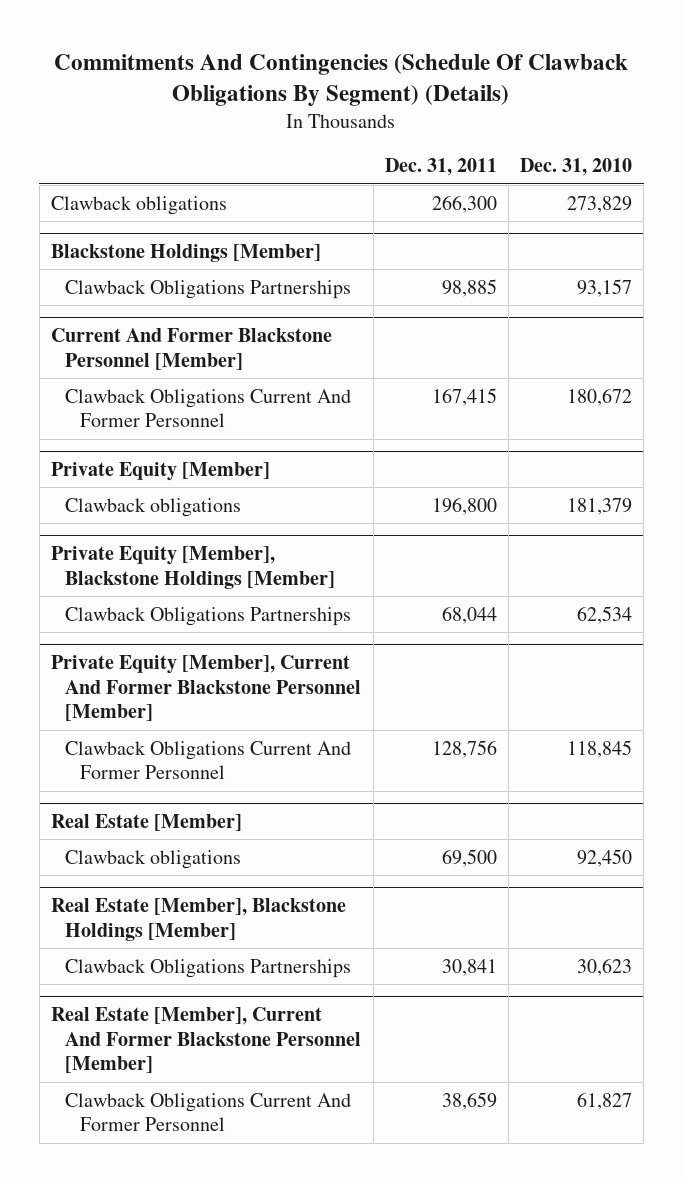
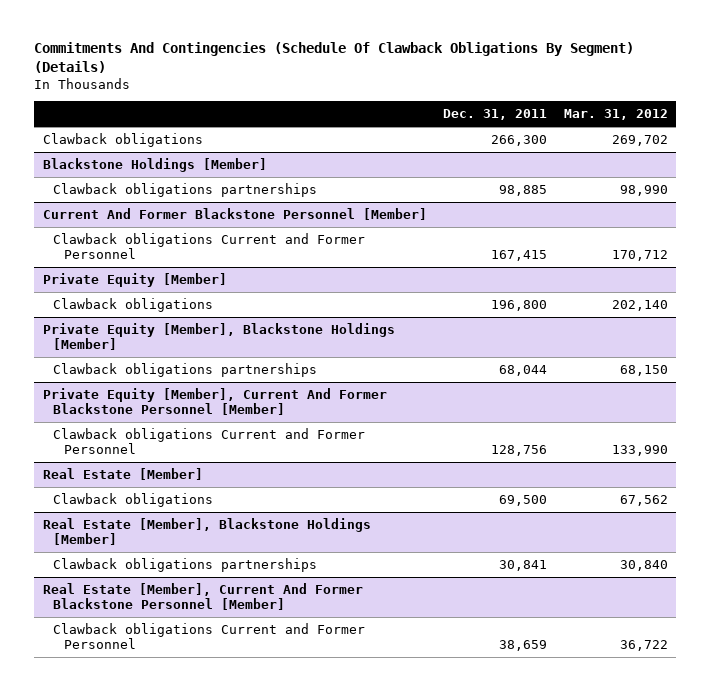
[520,158,633,177] Dec. 31, 2010 -> none
none -> [563,109,668,121] Mar. 31, 2012
[65,279,352,299] Clawback Obligations Partnerships -> [53,182,318,197] Clawback obligations partnerships
[65,388,352,428] Clawback Obligations Current And Former Personnel -> [53,232,366,260] Clawback obligations Current and Former Personnel
[65,606,352,626] Clawback Obligations Partnerships -> [53,362,318,377] Clawback obligations partnerships
[65,740,352,780] Clawback Obligations Current And Former Personnel -> [53,427,366,455] Clawback obligations Current and Former Personnel
[65,958,352,978] Clawback Obligations Partnerships -> [53,557,318,572] Clawback obligations partnerships
[65,1092,352,1132] Clawback Obligations Current And Former Personnel -> [53,622,366,650] Clawback obligations Current and Former Personnel

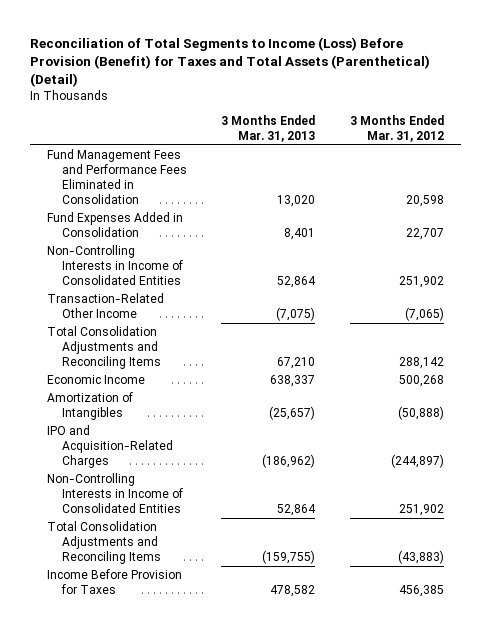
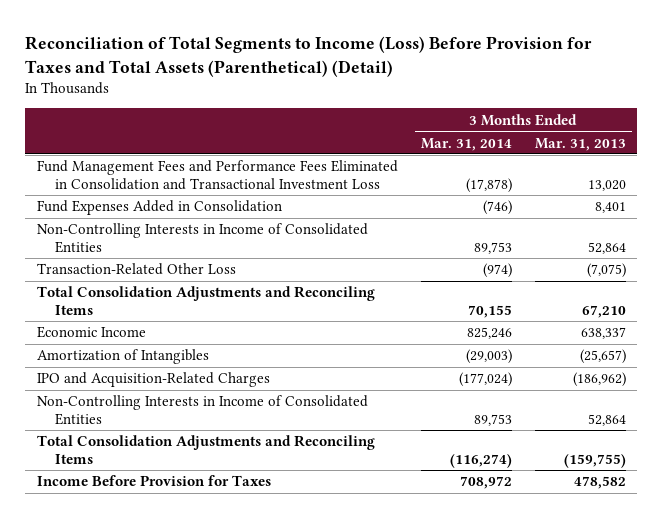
[29,36,430,88] Reconciliation of Total Segments to Income (Loss) Before Provision (Benefit) for Taxes and Total Assets (Parenthetical) (Detail) -> [25,36,593,77] Reconciliation of Total Segments to Income (Loss) Before Provision for Taxes and Total Assets (Parenthetical) (Detail)
[349,115,444,143] 3 Months Ended Mar. 31, 2012 -> none
none -> [420,137,512,151] Mar. 31, 2014
[46,149,187,204] Fund Management Fees and Performance Fees Eliminated in Consolidation -> [36,160,398,190] Fund Management Fees and Performance Fees Eliminated in Consolidation and Transactional Investment Loss
[46,293,164,319] Transaction-Related Other Income -> [36,263,236,276] Transaction-Related Other Loss

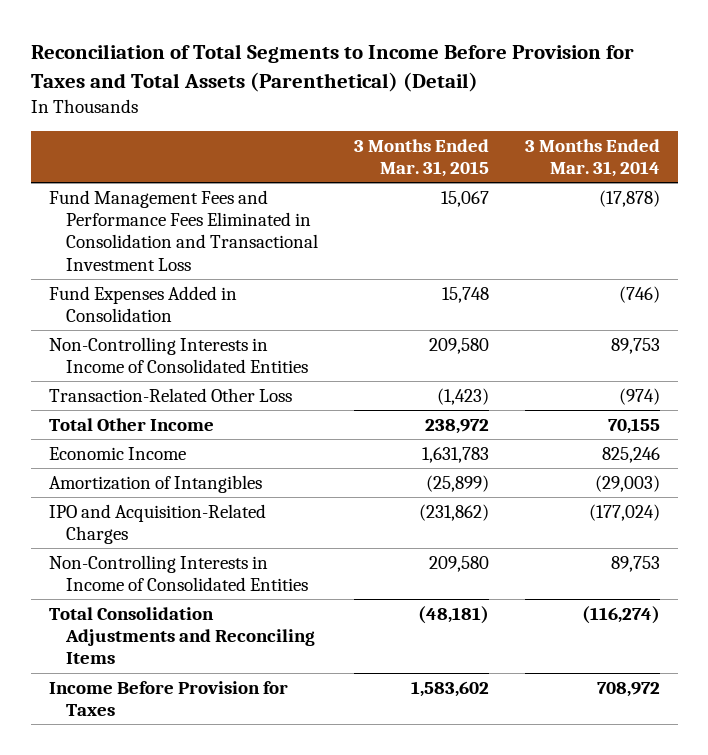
[25,36,593,77] Reconciliation of Total Segments to Income (Loss) Before Provision for Taxes and Total Assets (Parenthetical) (Detail) -> [30,44,634,92] Reconciliation of Total Segments to Income Before Provision for Taxes and Total Assets (Parenthetical) (Detail)
[534,137,626,151] Mar. 31, 2013 -> none
none -> [353,138,489,178] 3 Months Ended Mar. 31, 2015
[36,286,375,315] Total Consolidation Adjustments and Reconciling Items -> [48,417,214,431] Total Other Income

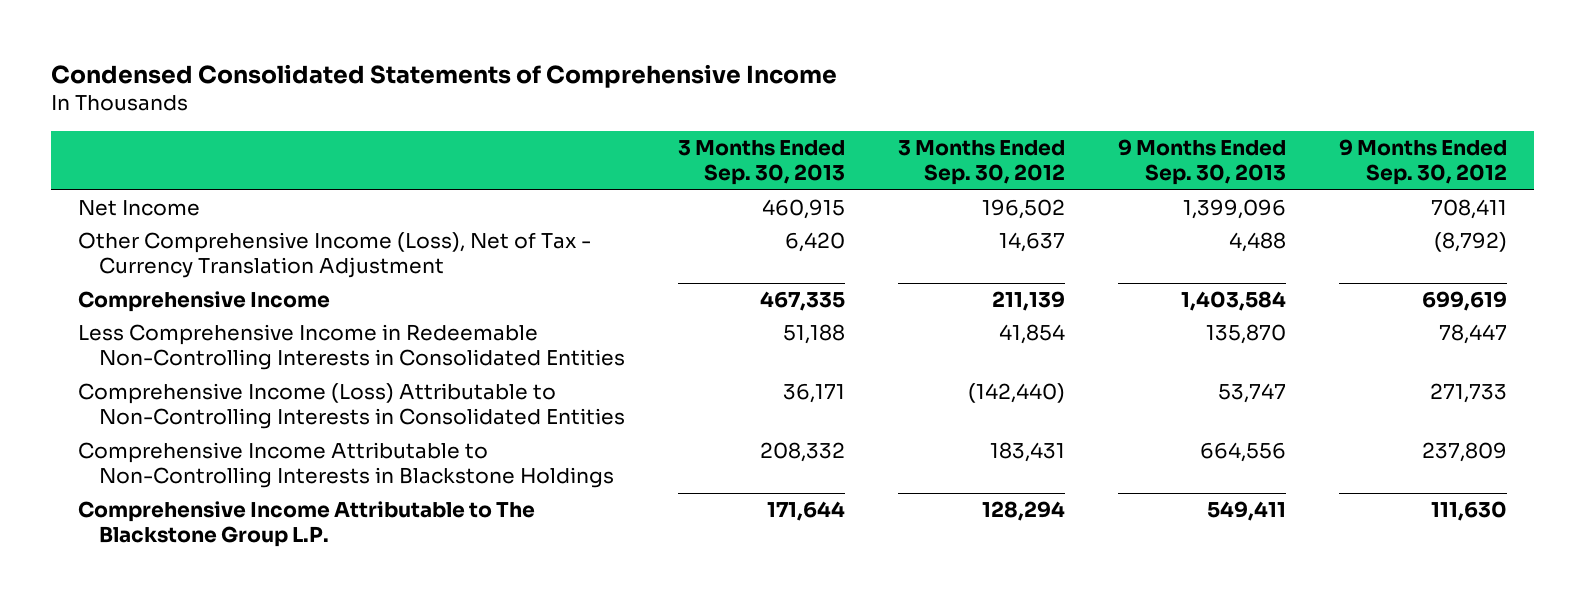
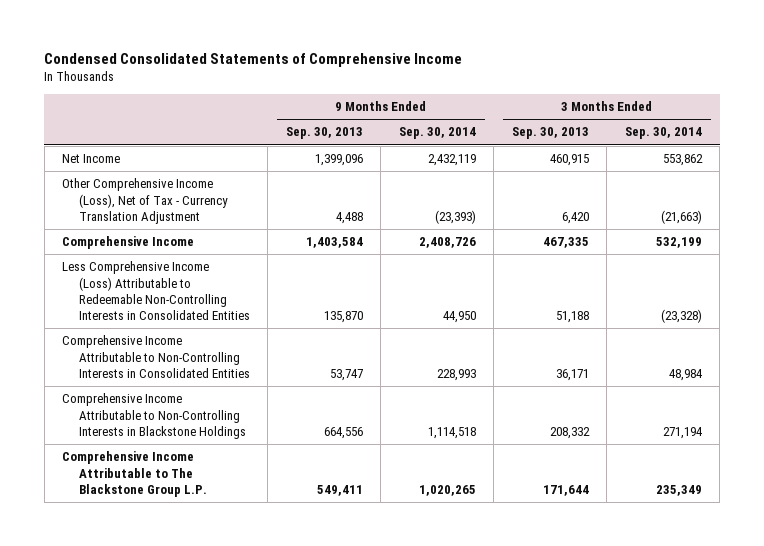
[898,140,1066,186] 3 Months Ended Sep. 30, 2012 -> none
[1339,139,1508,186] 9 Months Ended Sep. 30, 2012 -> none
none -> [398,127,476,140] Sep. 30, 2014
none -> [624,127,702,140] Sep. 30, 2014
[77,324,626,371] Less Comprehensive Income in Redeemable Non-Controlling Interests in Consolidated Entities -> [62,261,250,321] Less Comprehensive Income (Loss) Attributable to Redeemable Non-Controlling Interests in Consolidated Entities
[77,383,626,430] Comprehensive Income (Loss) Attributable to Non-Controlling Interests in Consolidated Entities -> [62,335,250,379] Comprehensive Income Attributable to Non-Controlling Interests in Consolidated Entities

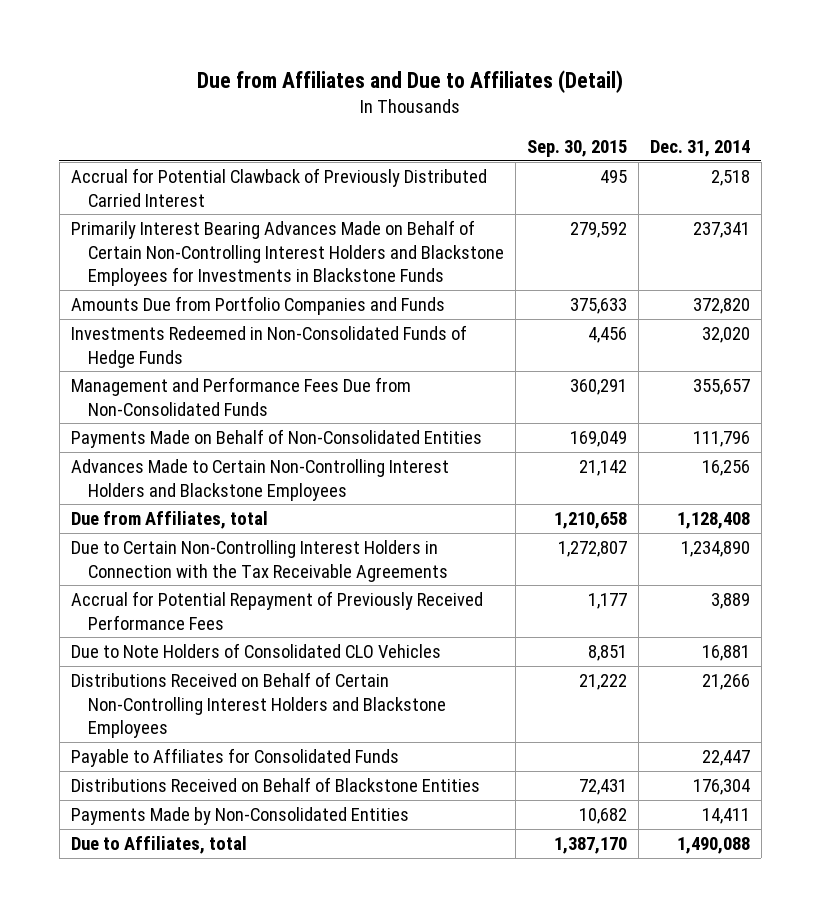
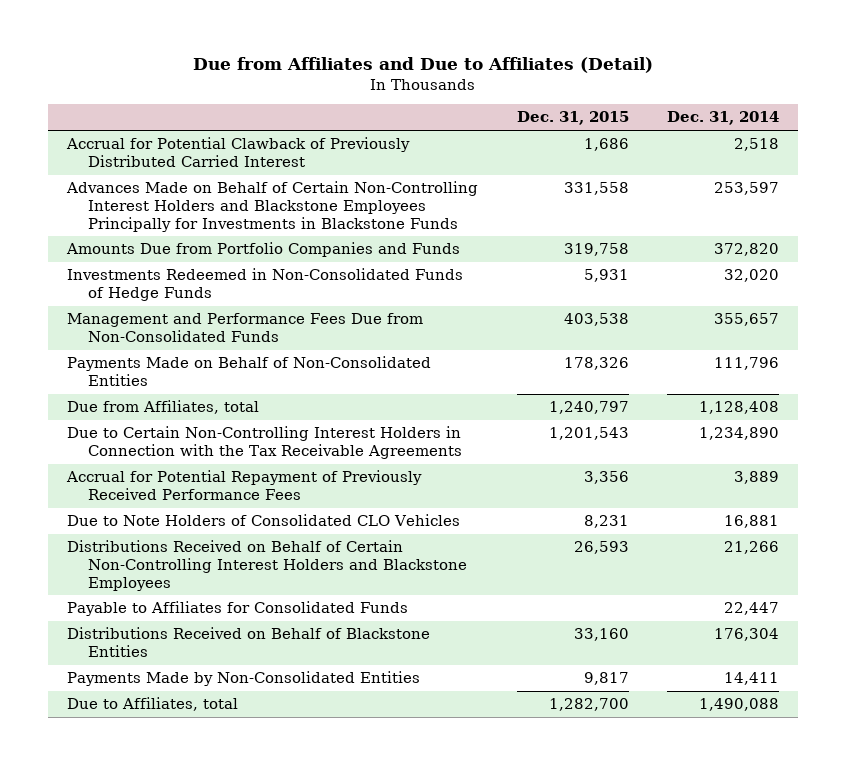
[526,140,627,158] Sep. 30, 2015 -> none
none -> [516,111,629,126] Dec. 31, 2015
[70,220,504,287] Primarily Interest Bearing Advances Made on Behalf of Certain Non-Controlling Interest Holders and Blackstone Employees for Investments in Blackstone Funds -> [66,181,479,232] Advances Made on Behalf of Certain Non-Controlling Interest Holders and Blackstone Employees Principally for Investments in Blackstone Funds
[692,222,750,239] 237,341 -> [713,182,779,196] 253,597
[70,459,449,501] Advances Made to Certain Non-Controlling Interest Holders and Blackstone Employees -> none

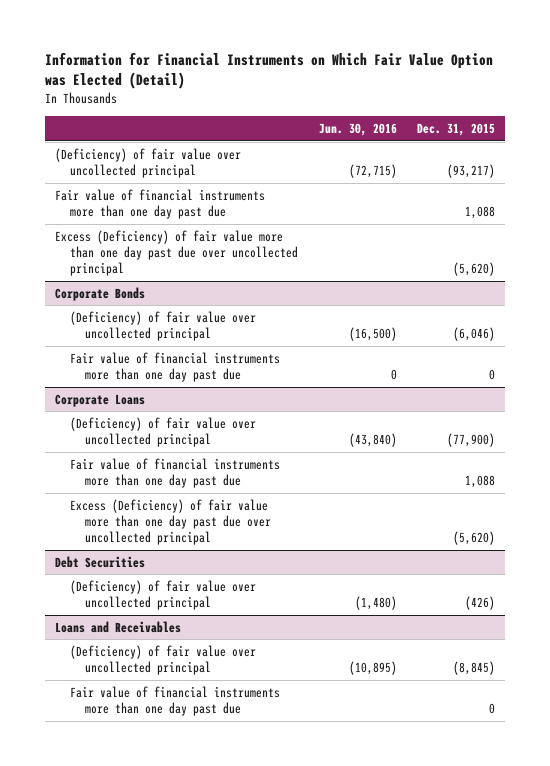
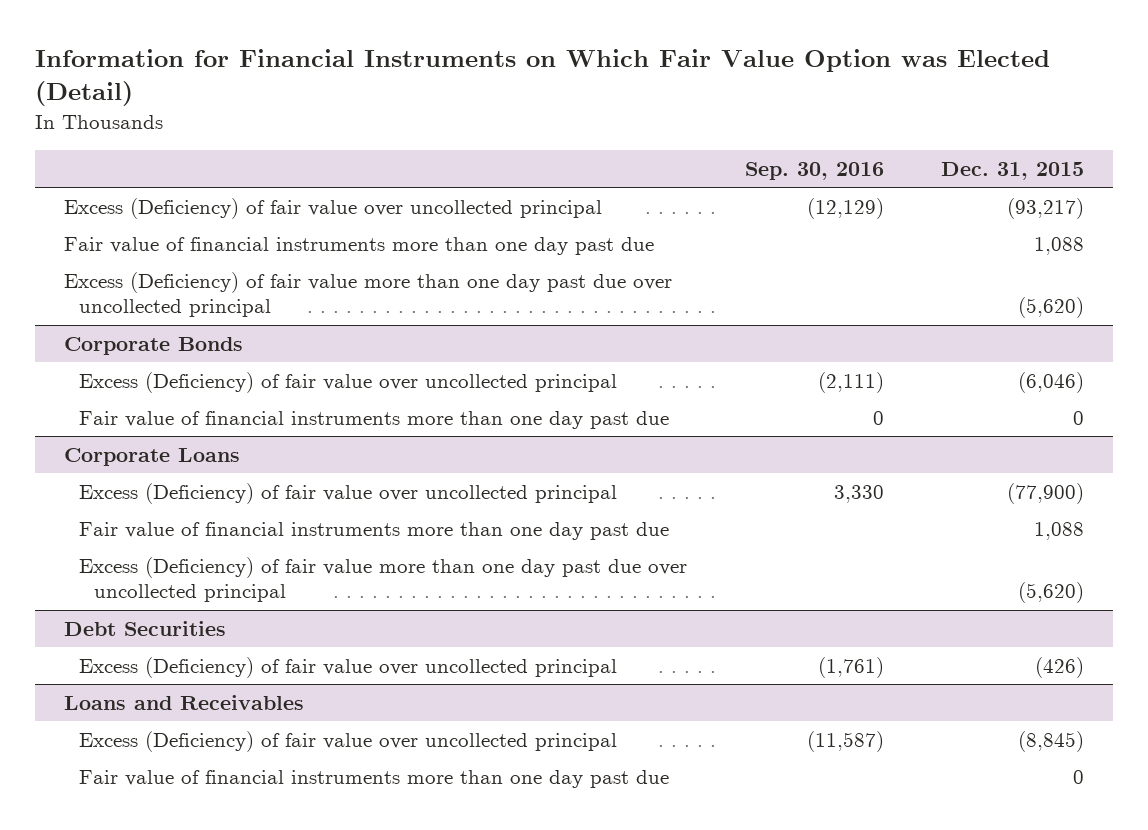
[318,123,397,137] Jun. 30, 2016 -> none
none -> [744,161,884,180] Sep. 30, 2016
[55,147,242,179] (Deficiency) of fair value over uncollected principal -> [63,198,602,220] Excess (Deficiency) of fair value over uncollected principal
[70,310,257,342] (Deficiency) of fair value over uncollected principal -> [78,372,617,394] Excess (Deficiency) of fair value over uncollected principal
[70,416,257,448] (Deficiency) of fair value over uncollected principal -> [78,483,617,505] Excess (Deficiency) of fair value over uncollected principal
[70,579,257,611] (Deficiency) of fair value over uncollected principal -> [78,657,617,679] Excess (Deficiency) of fair value over uncollected principal
[70,644,257,676] (Deficiency) of fair value over uncollected principal -> [78,731,617,753] Excess (Deficiency) of fair value over uncollected principal

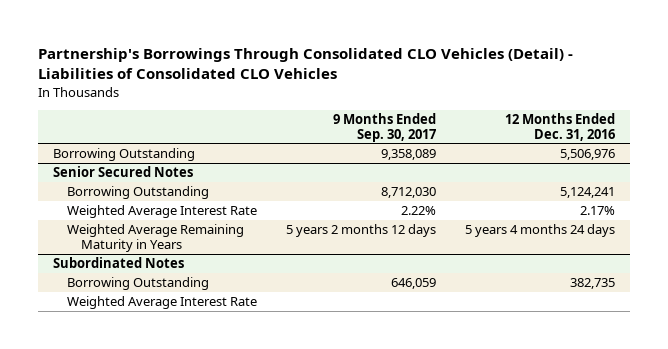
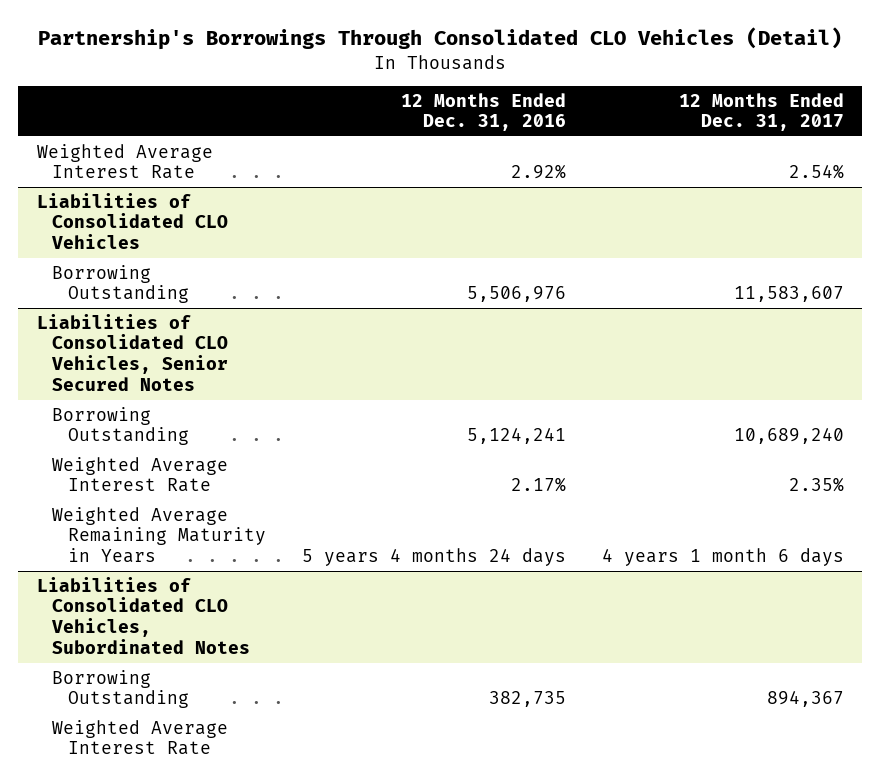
[38,47,574,80] Partnership's Borrowings Through Consolidated CLO Vehicles (Detail) - Liabilities of Consolidated CLO Vehicles -> [38,27,843,51] Partnership's Borrowings Through Consolidated CLO Vehicles (Detail)
[333,112,437,142] 9 Months Ended Sep. 30, 2017 -> none
none -> [679,92,845,132] 12 Months Ended Dec. 31, 2017
none -> [36,143,213,180] Weighted Average Interest Rate
none -> [36,192,229,250] Liabilities of Consolidated CLO Vehicles
[52,166,193,178] Senior Secured Notes -> none
none -> [36,313,229,392] Liabilities of Consolidated CLO Vehicles, Senior Secured Notes
[52,257,184,269] Subordinated Notes -> none
none -> [36,576,251,655] Liabilities of Consolidated CLO Vehicles, Subordinated Notes

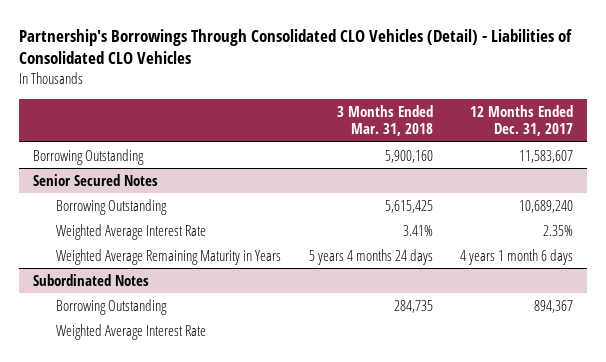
[38,27,843,51] Partnership's Borrowings Through Consolidated CLO Vehicles (Detail) -> [18,28,572,65] Partnership's Borrowings Through Consolidated CLO Vehicles (Detail) - Liabilities of Consolidated CLO Vehicles
[400,92,566,132] 12 Months Ended Dec. 31, 2016 -> none
none -> [336,104,433,137] 3 Months Ended Mar. 31, 2018
[36,143,213,180] Weighted Average Interest Rate -> none
[36,192,229,250] Liabilities of Consolidated CLO Vehicles -> none
[36,313,229,392] Liabilities of Consolidated CLO Vehicles, Senior Secured Notes -> none
none -> [32,173,158,186] Senior Secured Notes
[36,576,251,655] Liabilities of Consolidated CLO Vehicles, Subordinated Notes -> none
none -> [32,273,149,286] Subordinated Notes

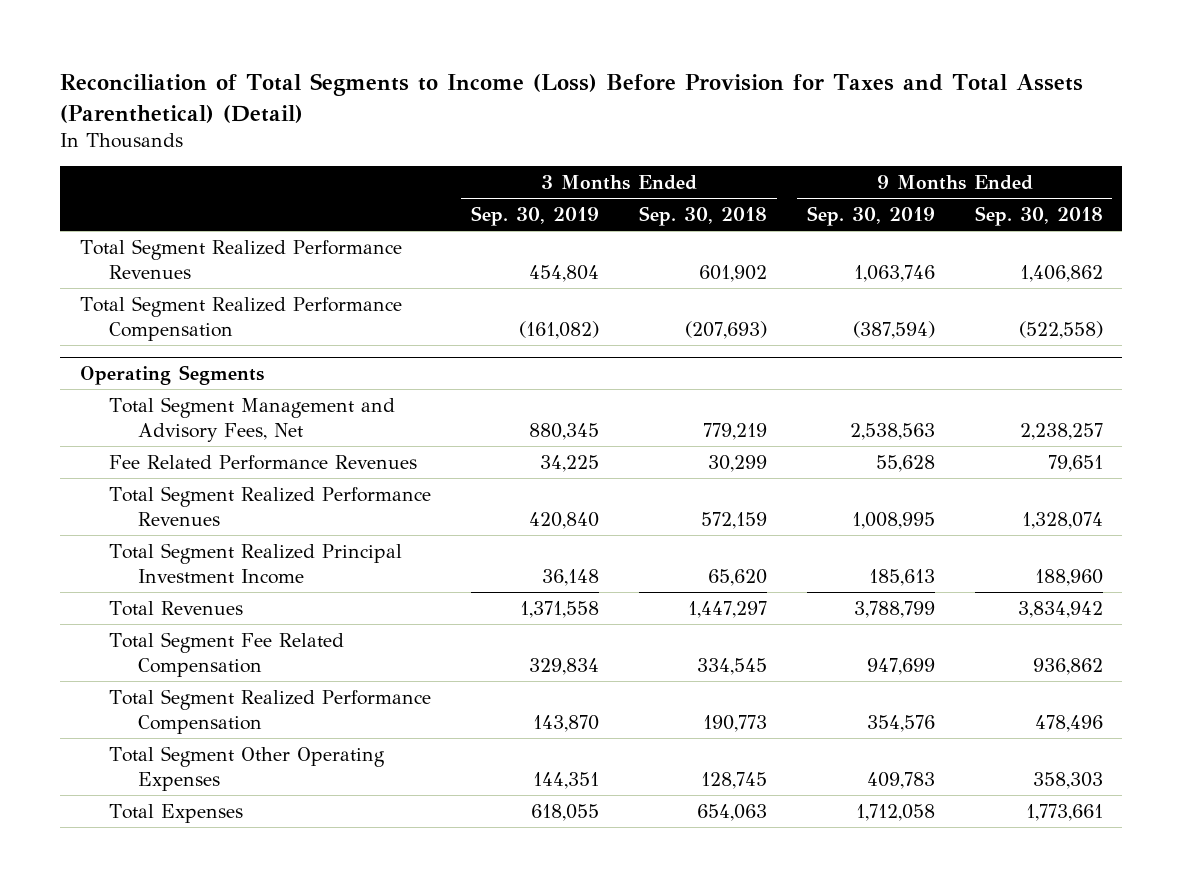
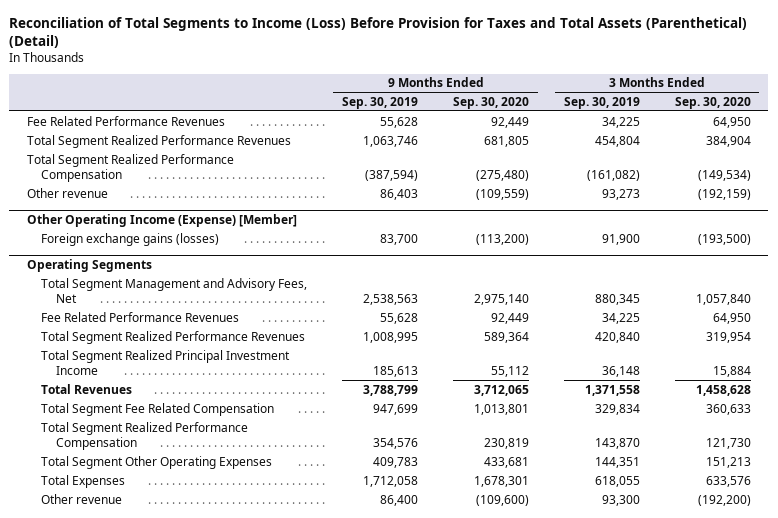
[638,205,767,226] Sep. 30, 2018 -> none
[974,205,1103,226] Sep. 30, 2018 -> none
none -> [452,96,529,109] Sep. 30, 2020
none -> [674,96,751,109] Sep. 30, 2020
none -> [26,115,225,126] Fee Related Performance Revenues
none -> [26,187,108,198] Other revenue
none -> [26,214,297,228] Other Operating Income (Expense) [Member]
none -> [41,232,220,246] Foreign exchange gains (losses)
none -> [41,493,123,504] Other revenue

